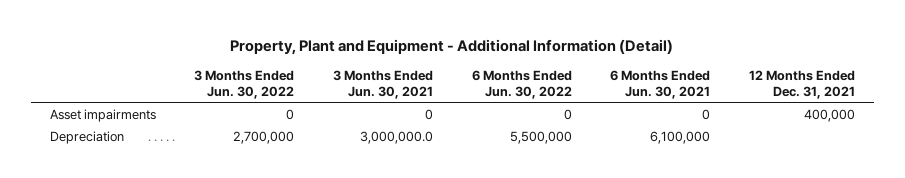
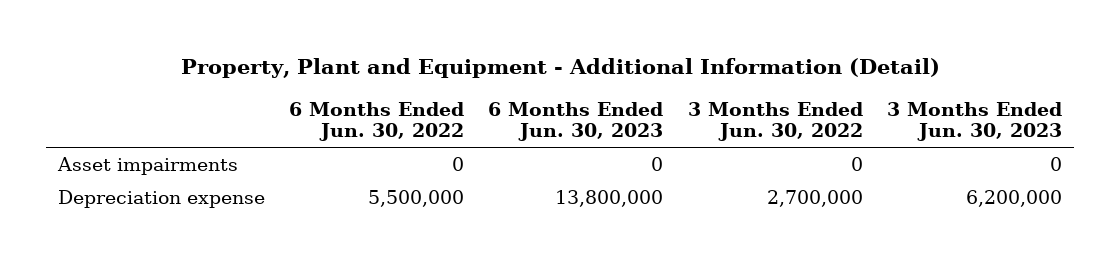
[333,69,434,100] 3 Months Ended Jun. 30, 2021 -> none
[610,69,711,100] 6 Months Ended Jun. 30, 2021 -> none
[748,69,855,100] 12 Months Ended Dec. 31, 2021 -> none
none -> [488,101,664,142] 6 Months Ended Jun. 30, 2023
none -> [886,101,1062,142] 3 Months Ended Jun. 30, 2023
[49,130,124,144] Depreciation -> [57,190,265,209] Depreciation expense

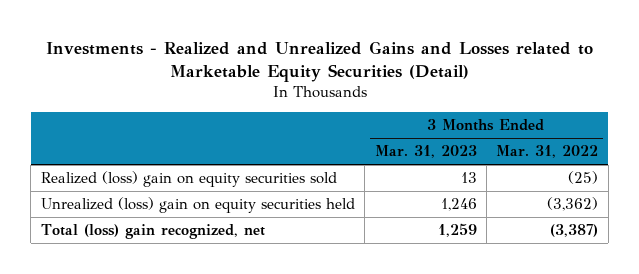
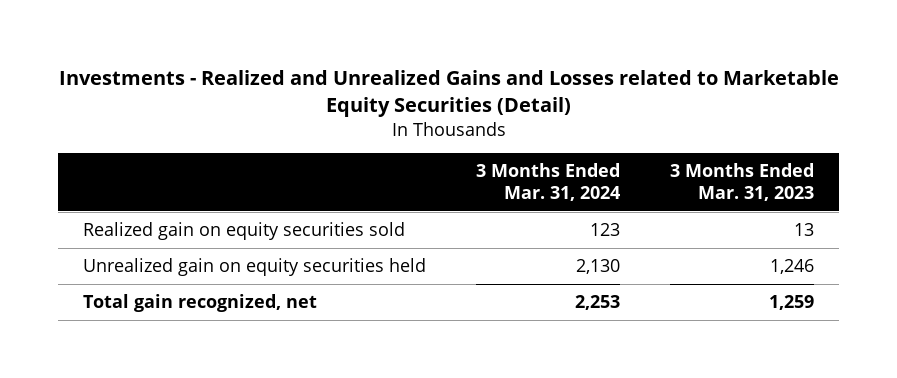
[496,145,599,159] Mar. 31, 2022 -> none
none -> [476,163,621,202] 3 Months Ended Mar. 31, 2024
[40,171,337,188] Realized (loss) gain on equity securities sold -> [83,221,406,240] Realized gain on equity securities sold
[40,197,355,214] Unrealized (loss) gain on equity securities held -> [83,257,427,276] Unrealized gain on equity securities held
[40,224,265,240] Total (loss) gain recognized, net -> [83,293,318,312] Total gain recognized, net

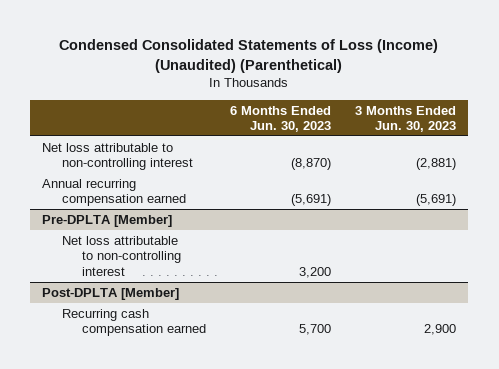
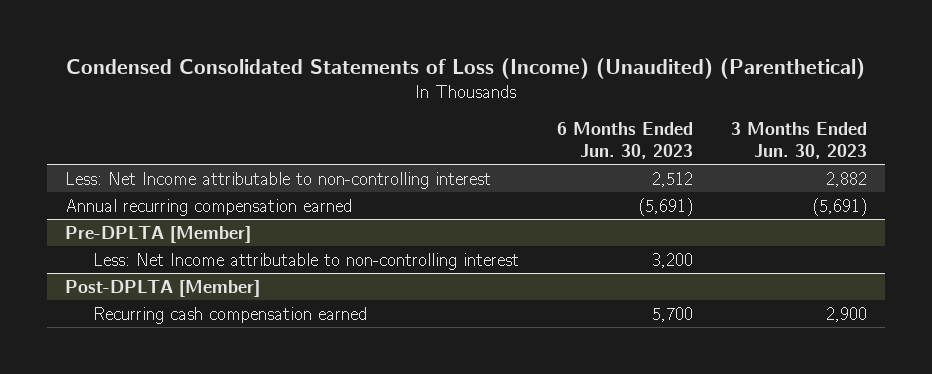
[42,142,194,171] Net loss attributable to non-controlling interest -> [65,171,492,189] Less: Net Income attributable to non-controlling interest
[291,158,332,171] (8,870) -> [651,171,693,187] 2,512
[416,158,457,171] (2,881) -> [825,171,867,187] 2,882
[62,235,181,276] Net loss attributable to non-controlling interest -> [93,252,520,270] Less: Net Income attributable to non-controlling interest

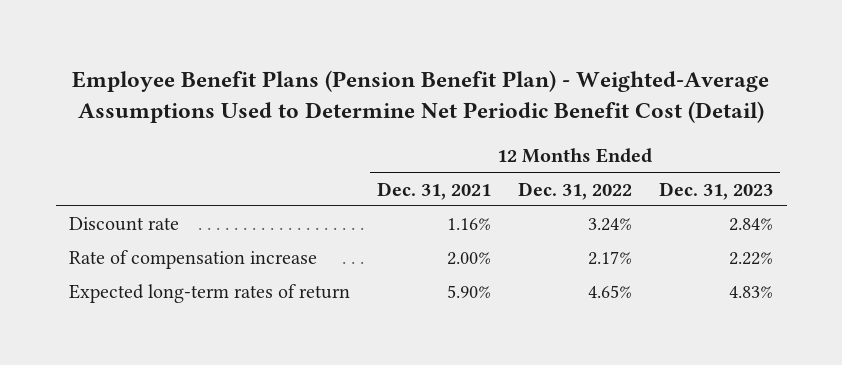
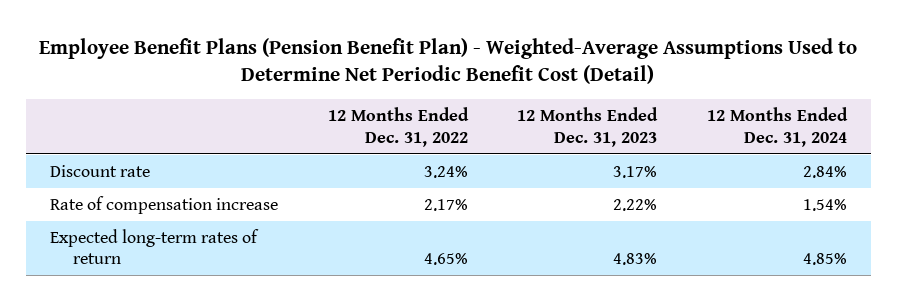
[377,181,492,200] Dec. 31, 2021 -> none
none -> [706,107,848,147] 12 Months Ended Dec. 31, 2024
[729,218,774,232] 2.84% -> [613,166,658,179] 3.17%

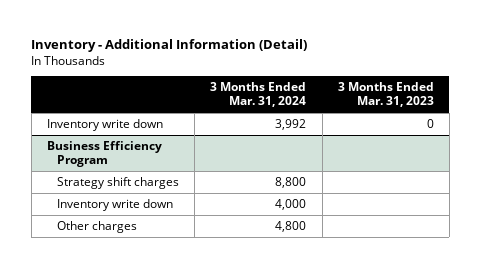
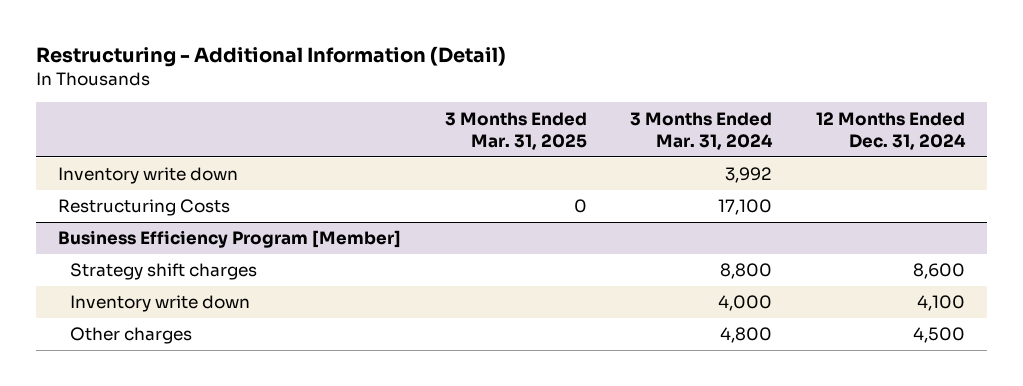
[31,39,308,53] Inventory - Additional Information (Detail) -> [35,46,506,68] Restructuring - Additional Information (Detail)
[337,82,434,108] 3 Months Ended Mar. 31, 2023 -> none
none -> [444,111,587,150] 3 Months Ended Mar. 31, 2025
none -> [816,111,967,150] 12 Months Ended Dec. 31, 2024
none -> [57,199,230,217] Restructuring Costs
[46,141,162,168] Business Efficiency Program -> [57,230,401,249] Business Efficiency Program [Member]

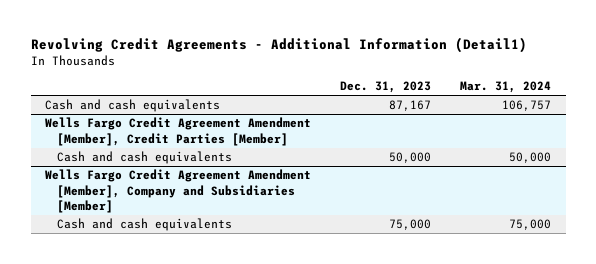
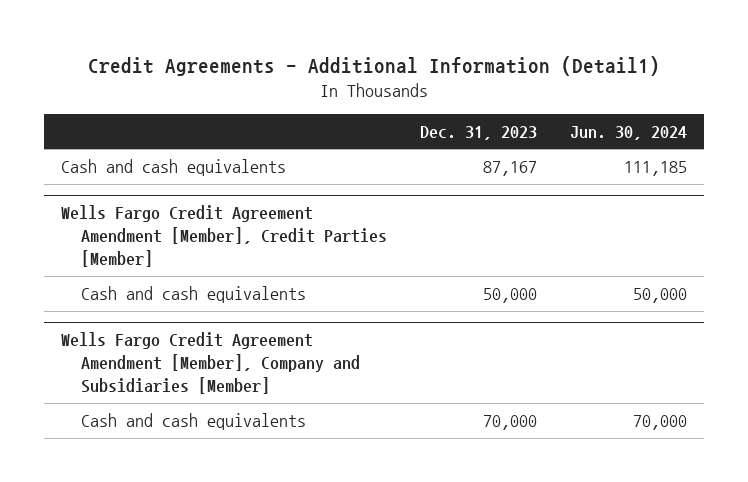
[30,36,527,53] Revolving Credit Agreements - Additional Information (Detail1) -> [88,55,661,76] Credit Agreements - Additional Information (Detail1)
[460,80,552,93] Mar. 31, 2024 -> none
none -> [570,125,688,140] Jun. 30, 2024
[389,219,432,231] 75,000 -> [483,415,538,431] 70,000

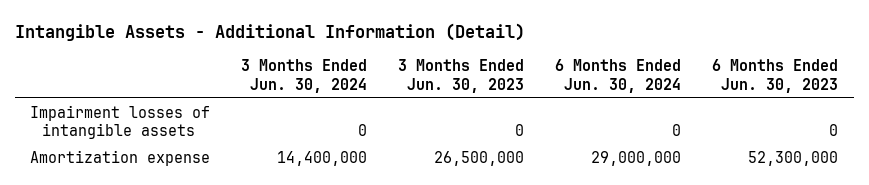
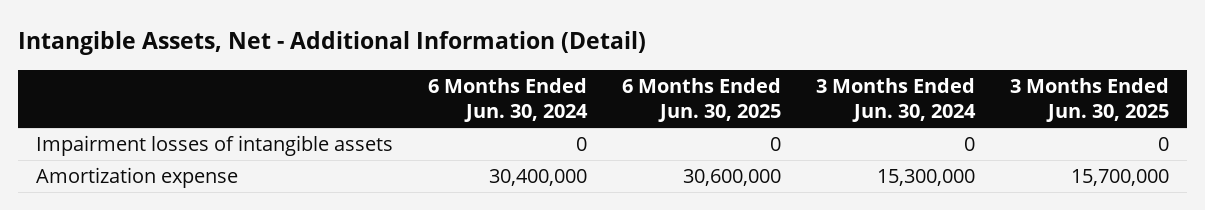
[14,22,525,41] Intangible Assets - Additional Information (Detail) -> [18,31,647,56] Intangible Assets, Net - Additional Information (Detail)
[398,59,525,93] 3 Months Ended Jun. 30, 2023 -> none
[712,59,839,93] 6 Months Ended Jun. 30, 2023 -> none
none -> [622,77,782,123] 6 Months Ended Jun. 30, 2025
none -> [1010,77,1170,123] 3 Months Ended Jun. 30, 2025
[277,150,368,166] 14,400,000 -> [877,169,976,187] 15,300,000
[591,150,682,166] 29,000,000 -> [488,169,587,187] 30,400,000

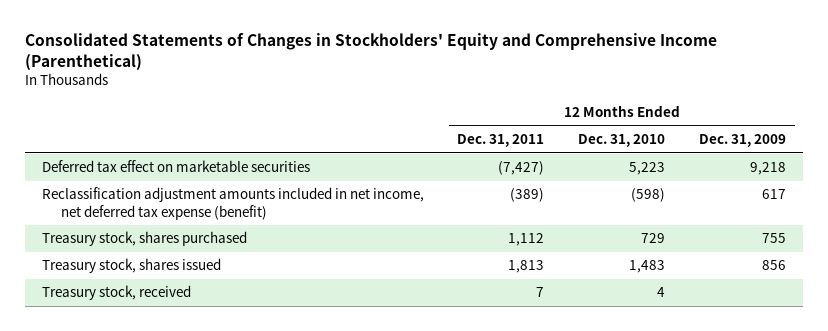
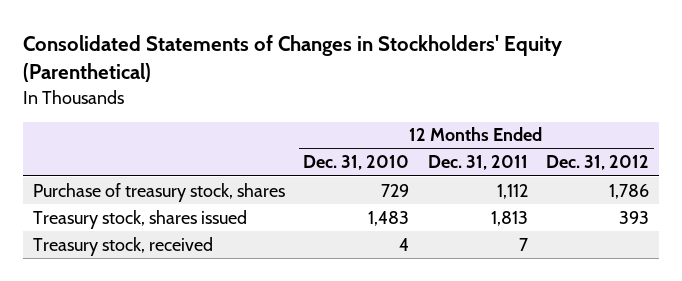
[24,32,717,71] Consolidated Statements of Changes in Stockholders' Equity and Comprehensive Income (Parenthetical) -> [23,35,563,83] Consolidated Statements of Changes in Stockholders' Equity (Parenthetical)
[699,134,787,148] Dec. 31, 2009 -> none
none -> [546,155,650,171] Dec. 31, 2012
[41,160,310,173] Deferred tax effect on marketable securities -> none
[41,187,424,221] Reclassification adjustment amounts included in net income, net deferred tax expense (benefit) -> none
[41,231,247,247] Treasury stock, shares purchased -> [32,182,285,202] Purchase of treasury stock, shares

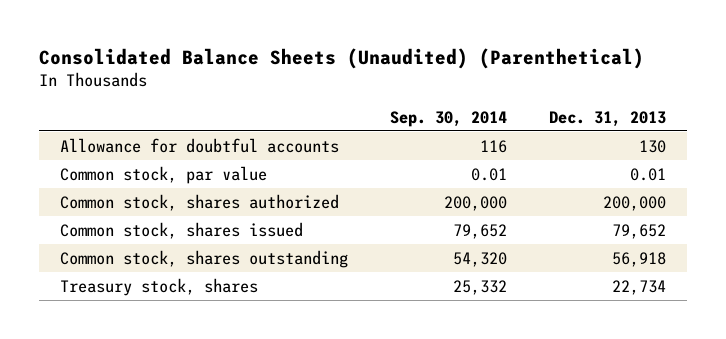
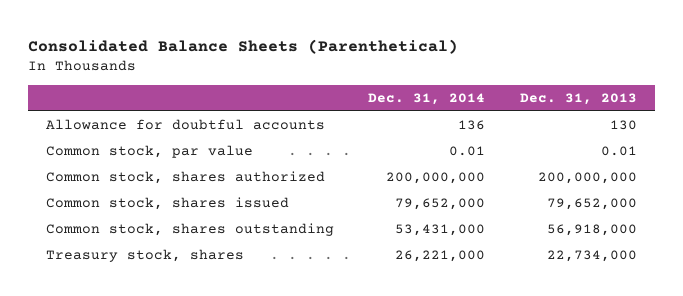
[38,48,644,70] Consolidated Balance Sheets (Unaudited) (Parenthetical) -> [28,38,459,54] Consolidated Balance Sheets (Parenthetical)
[389,110,507,127] Sep. 30, 2014 -> none
none -> [368,93,486,106] Dec. 31, 2014
[603,195,667,211] 200,000 -> [538,172,638,185] 200,000,000
[612,223,667,239] 79,652 -> [547,198,638,211] 79,652,000
[612,251,667,267] 56,918 -> [547,224,638,237] 56,918,000
[612,279,667,295] 22,734 -> [547,250,638,263] 22,734,000

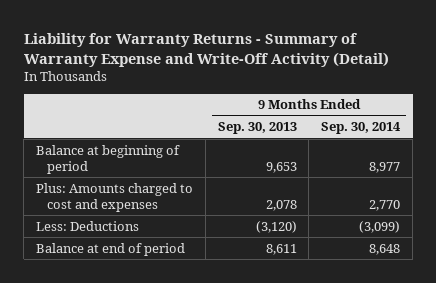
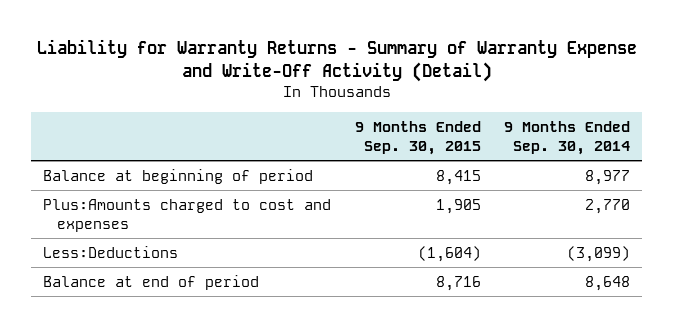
[217,122,297,135] Sep. 30, 2013 -> none
none -> [354,120,481,155] 9 Months Ended Sep. 30, 2015
[36,182,194,212] Plus: Amounts charged to cost and expenses -> [42,198,331,232] Plus:Amounts charged to cost and expenses
[36,220,140,231] Less: Deductions -> [42,245,178,258] Less:Deductions

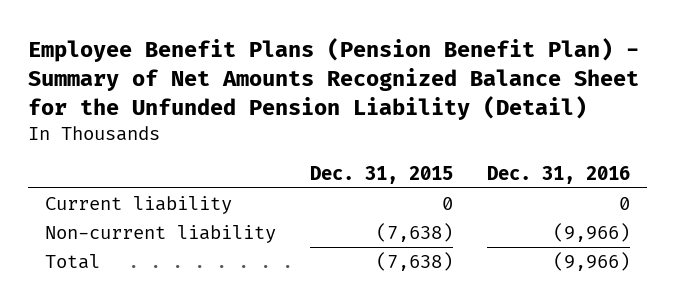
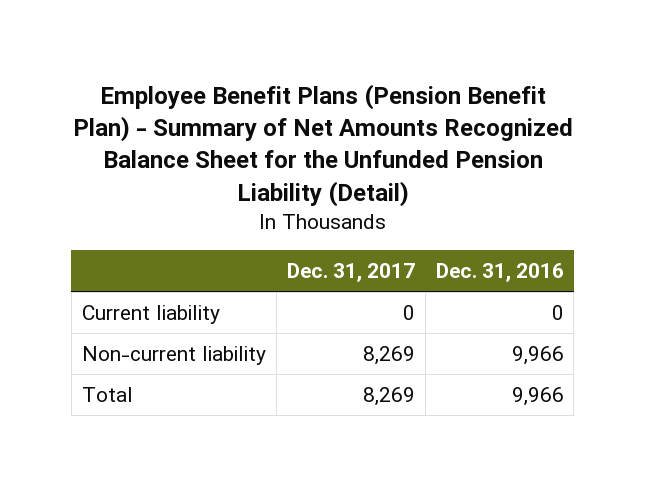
[310,165,454,184] Dec. 31, 2015 -> none
none -> [286,262,415,282] Dec. 31, 2017
[553,222,631,242] (9,966) -> [511,346,564,366] 9,966
[553,251,631,271] (9,966) -> [511,387,564,407] 9,966

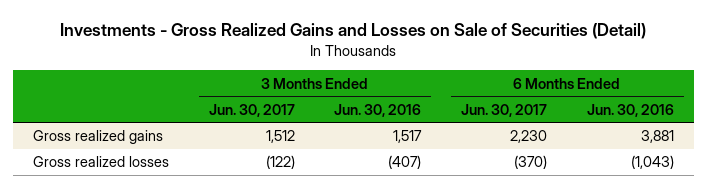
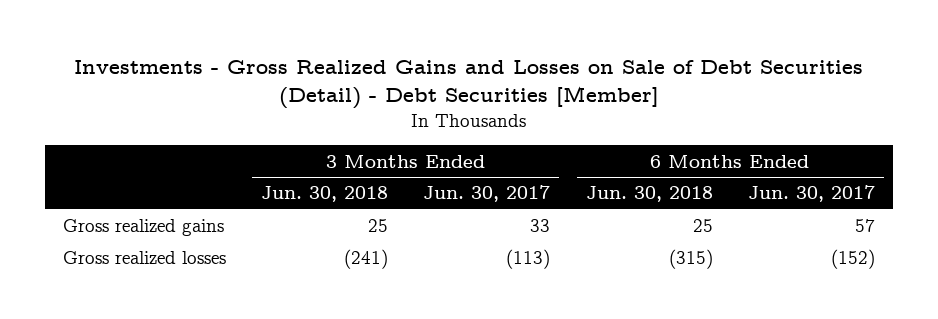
[60,22,647,39] Investments - Gross Realized Gains and Losses on Sale of Securities (Detail) -> [73,59,863,110] Investments - Gross Realized Gains and Losses on Sale of Debt Securities (Detail) - Debt Securities [Member]
[334,103,422,117] Jun. 30, 2016 -> none
[586,103,674,117] Jun. 30, 2016 -> none
none -> [261,186,389,203] Jun. 30, 2018
none -> [585,186,713,203] Jun. 30, 2018
[265,130,295,144] 1,512 -> [530,219,551,233] 33
[510,130,548,144] 2,230 -> [854,219,875,233] 57
[265,155,295,170] (122) -> [506,249,551,270] (113)
[514,155,548,170] (370) -> [830,249,875,270] (152)

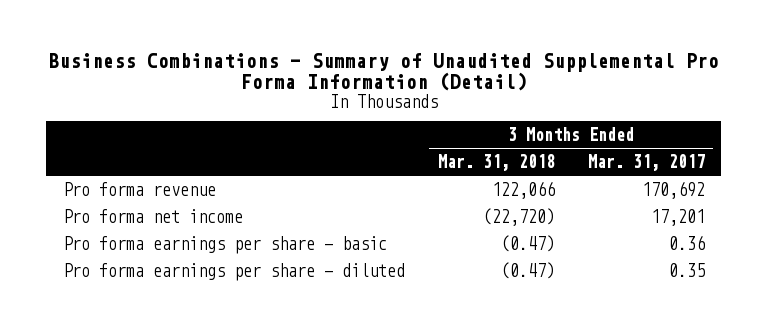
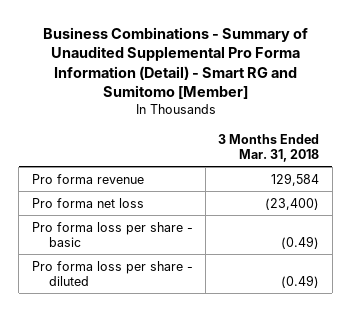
[47,52,719,91] Business Combinations - Summary of Unaudited Supplemental Pro Forma Information (Detail) -> [42,26,308,100] Business Combinations - Summary of Unaudited Supplemental Pro Forma Information (Detail) - Smart RG and Sumitomo [Member]
[587,154,705,172] Mar. 31, 2017 -> none
[491,180,555,199] 122,066 -> [271,172,320,186] 129,584
[62,208,243,223] Pro forma net income -> [31,197,144,208] Pro forma net loss
[482,207,555,226] (22,720) -> [265,197,320,210] (23,400)
[62,235,387,254] Pro forma earnings per share - basic -> [31,221,193,247] Pro forma loss per share - basic
[500,234,555,252] (0.47) -> [281,235,320,249] (0.49)
[62,262,405,281] Pro forma earnings per share - diluted -> [31,260,193,286] Pro forma loss per share - diluted
[500,261,555,279] (0.47) -> [281,274,320,288] (0.49)

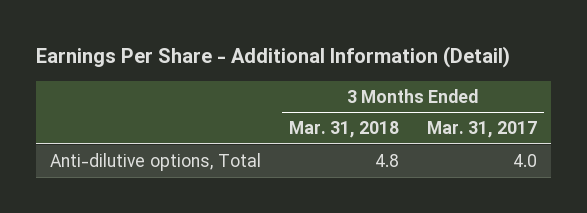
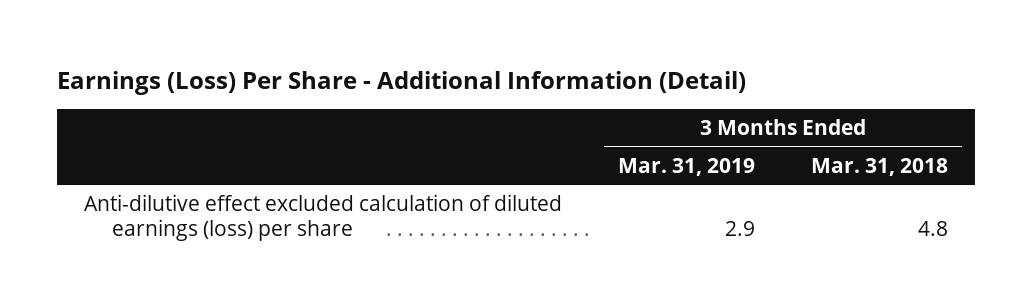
[35,46,510,69] Earnings Per Share - Additional Information (Detail) -> [56,70,746,95] Earnings (Loss) Per Share - Additional Information (Detail)
[427,121,538,139] Mar. 31, 2017 -> none
none -> [618,157,756,176] Mar. 31, 2019
[49,152,261,171] Anti-dilutive options, Total -> [84,194,563,242] Anti-dilutive effect excluded calculation of diluted earnings (loss) per share

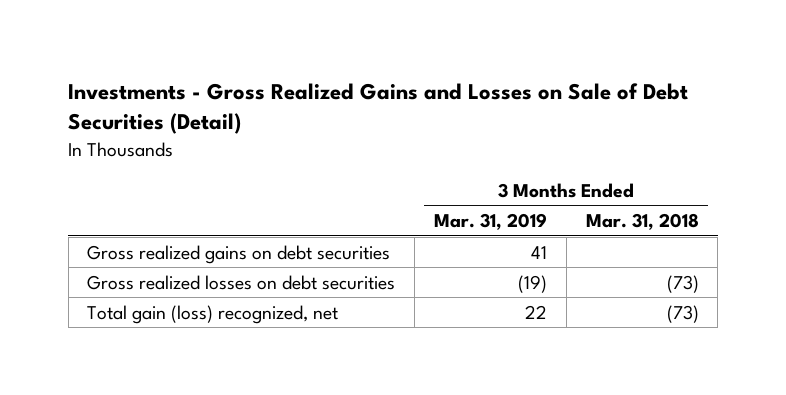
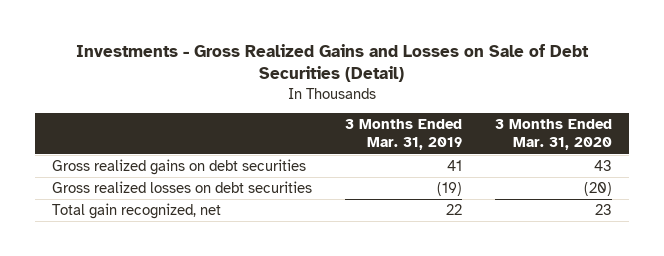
[585,213,699,231] Mar. 31, 2018 -> none
none -> [495,118,613,151] 3 Months Ended Mar. 31, 2020
[87,304,339,324] Total gain (loss) recognized, net -> [51,202,221,219] Total gain recognized, net

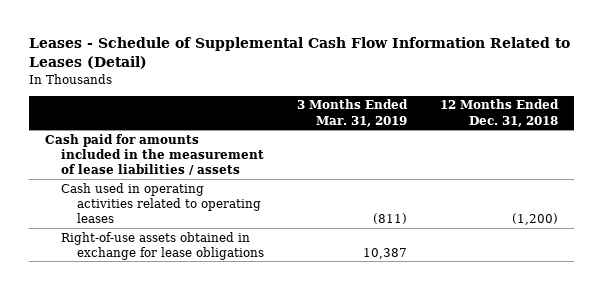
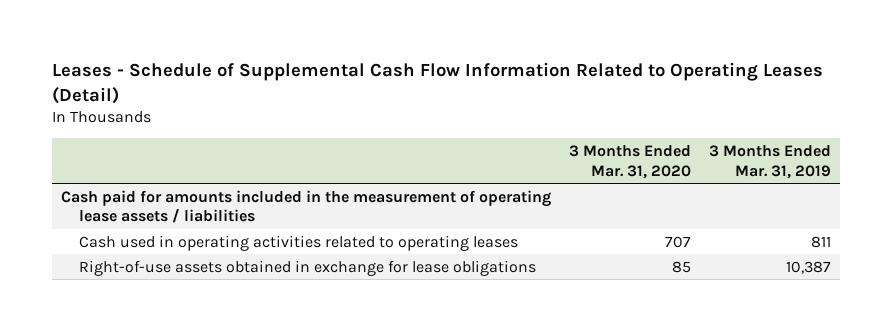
[29,37,571,70] Leases - Schedule of Supplemental Cash Flow Information Related to Leases (Detail) -> [51,62,823,104] Leases - Schedule of Supplemental Cash Flow Information Related to Operating Leases (Detail)
[439,99,559,127] 12 Months Ended Dec. 31, 2018 -> none
none -> [568,145,691,179] 3 Months Ended Mar. 31, 2020
[45,133,265,176] Cash paid for amounts included in the measurement of lease liabilities / assets -> [60,189,551,224] Cash paid for amounts included in the measurement of operating lease assets / liabilities
[372,213,407,225] (811) -> [811,235,832,248] 811

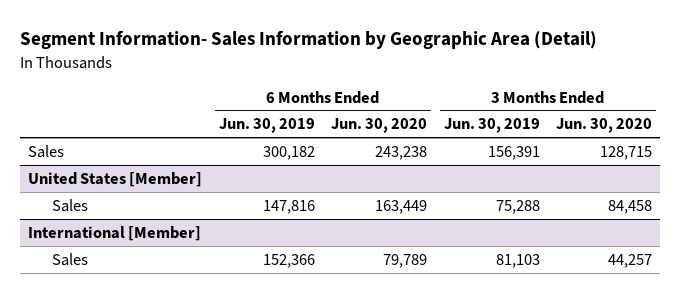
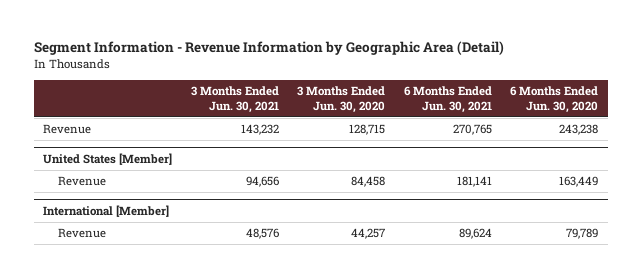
[20,30,598,50] Segment Information- Sales Information by Geographic Area (Detail) -> [34,41,505,56] Segment Information - Revenue Information by Geographic Area (Detail)
[218,118,315,134] Jun. 30, 2019 -> none
[443,118,540,134] Jun. 30, 2019 -> none
none -> [190,85,279,113] 3 Months Ended Jun. 30, 2021
none -> [403,85,492,113] 6 Months Ended Jun. 30, 2021
[28,144,65,158] Sales -> [43,124,92,135] Revenue
[52,198,89,212] Sales -> [58,176,107,187] Revenue
[52,252,89,266] Sales -> [58,228,107,239] Revenue

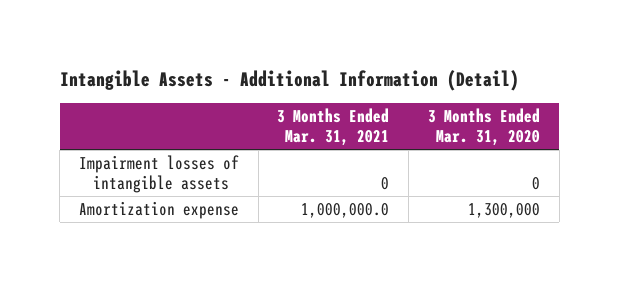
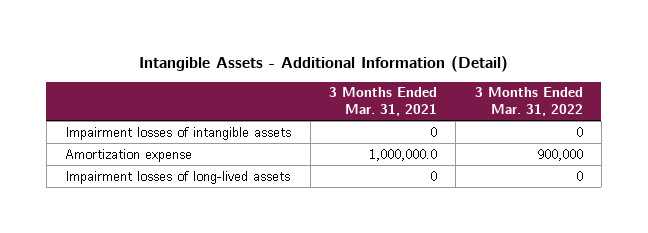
[428,107,541,147] 3 Months Ended Mar. 31, 2020 -> none
none -> [474,87,583,117] 3 Months Ended Mar. 31, 2022
none -> [65,170,291,184] Impairment losses of long-lived assets

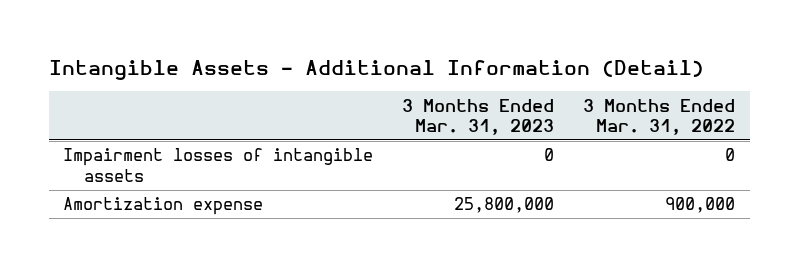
[328,87,437,117] 3 Months Ended Mar. 31, 2021 -> none
none -> [402,98,555,136] 3 Months Ended Mar. 31, 2023
[65,170,291,184] Impairment losses of long-lived assets -> none

